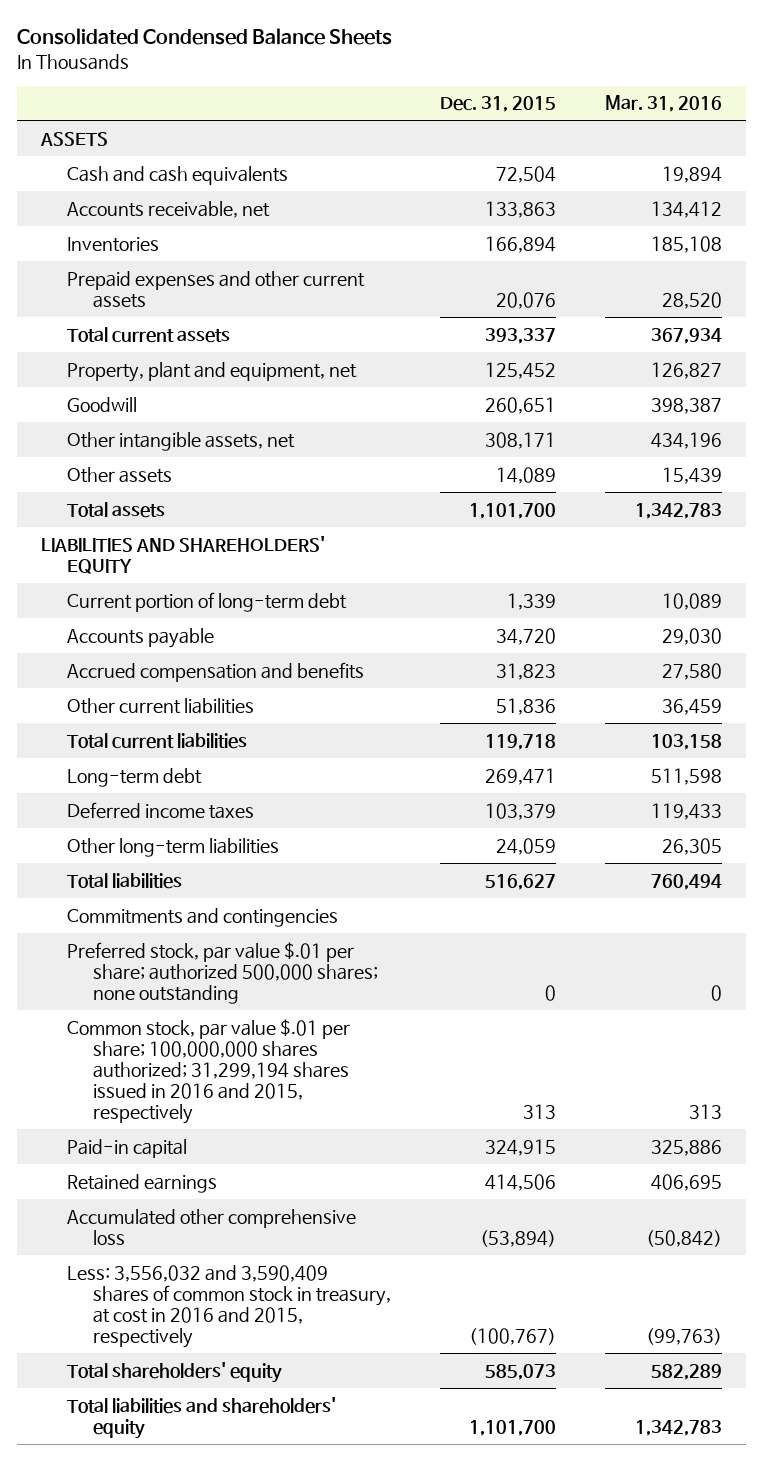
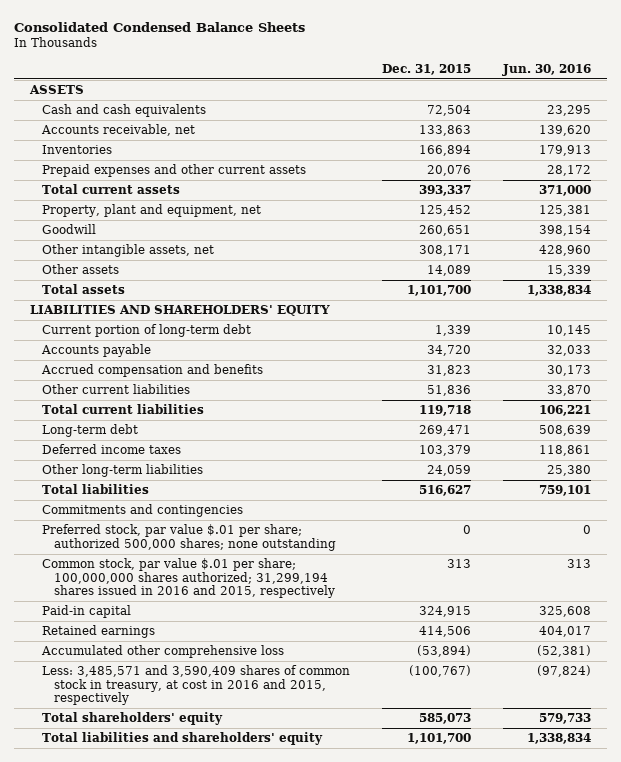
[604,95,722,113] Mar. 31, 2016 -> none
none -> [502,63,592,76] Jun. 30, 2016
[67,1264,391,1348] Less: 3,556,032 and 3,590,409 shares of common stock in treasury, at cost in 2016 and 2015, respectively -> [42,665,351,706] Less: 3,485,571 and 3,590,409 shares of common stock in treasury, at cost in 2016 and 2015, respectively

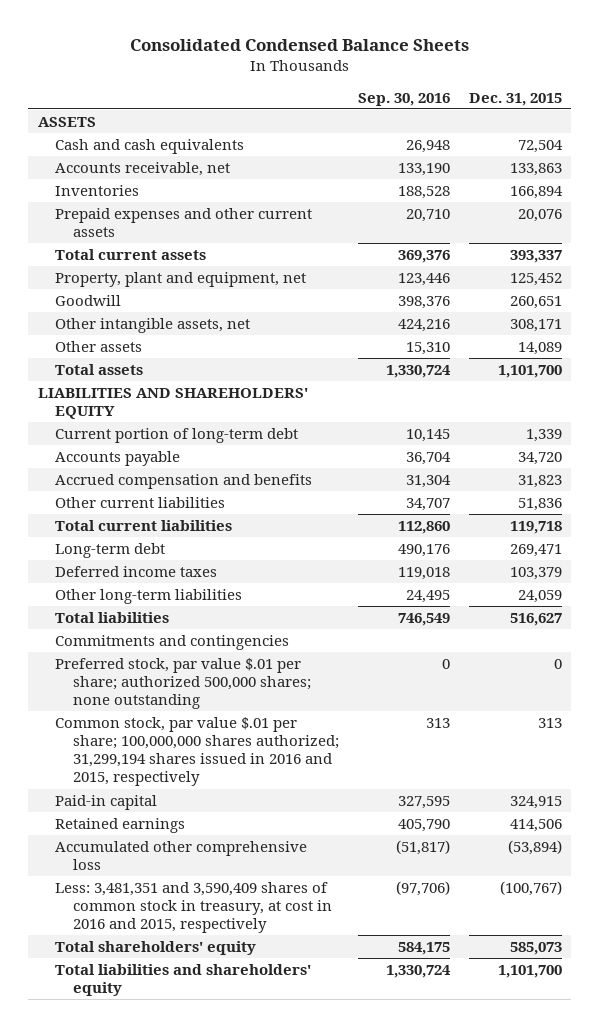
[502,63,592,76] Jun. 30, 2016 -> none
none -> [357,92,450,106] Sep. 30, 2016
[42,665,351,706] Less: 3,485,571 and 3,590,409 shares of common stock in treasury, at cost in 2016 and 2015, respectively -> [55,881,333,934] Less: 3,481,351 and 3,590,409 shares of common stock in treasury, at cost in 2016 and 2015, respectively

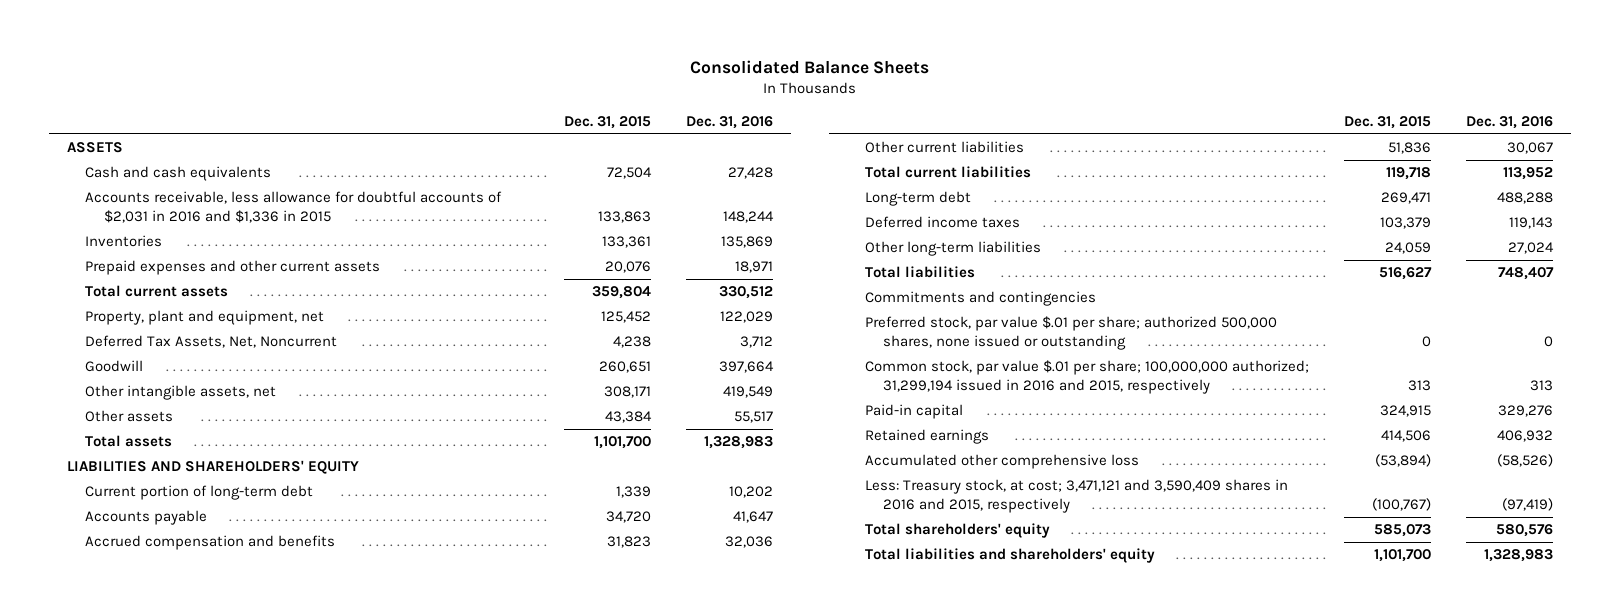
[129,39,469,52] Consolidated Condensed Balance Sheets -> [689,59,929,74] Consolidated Balance Sheets
[357,92,450,106] Sep. 30, 2016 -> none
none -> [686,115,774,129] Dec. 31, 2016
[55,161,231,176] Accounts receivable, net -> [85,191,503,223] Accounts receivable, less allowance for doubtful accounts of $2,031 in 2016 and $1,336 in 2015
[509,185,563,199] 166,894 -> [602,236,652,249] 133,361
[509,249,562,263] 393,337 -> [592,286,652,300] 359,804
none -> [85,335,338,349] Deferred Tax Assets, Net, Noncurrent
[517,341,562,355] 14,089 -> [605,411,653,424] 43,384
[55,657,312,710] Preferred stock, par value $.01 per share; authorized 500,000 shares; none outstanding -> [864,316,1277,350] Preferred stock, par value $.01 per share; authorized 500,000 shares, none issued or outstanding
[55,716,340,787] Common stock, par value $.01 per share; 100,000,000 shares authorized; 31,299,194 shares issued in 2016 and 2015, respectively -> [864,360,1309,394] Common stock, par value $.01 per share; 100,000,000 authorized; 31,299,194 issued in 2016 and 2015, respectively
[55,881,333,934] Less: 3,481,351 and 3,590,409 shares of common stock in treasury, at cost in 2016 and 2015, respectively -> [864,479,1288,513] Less: Treasury stock, at cost; 3,471,121 and 3,590,409 shares in 2016 and 2015, respectively

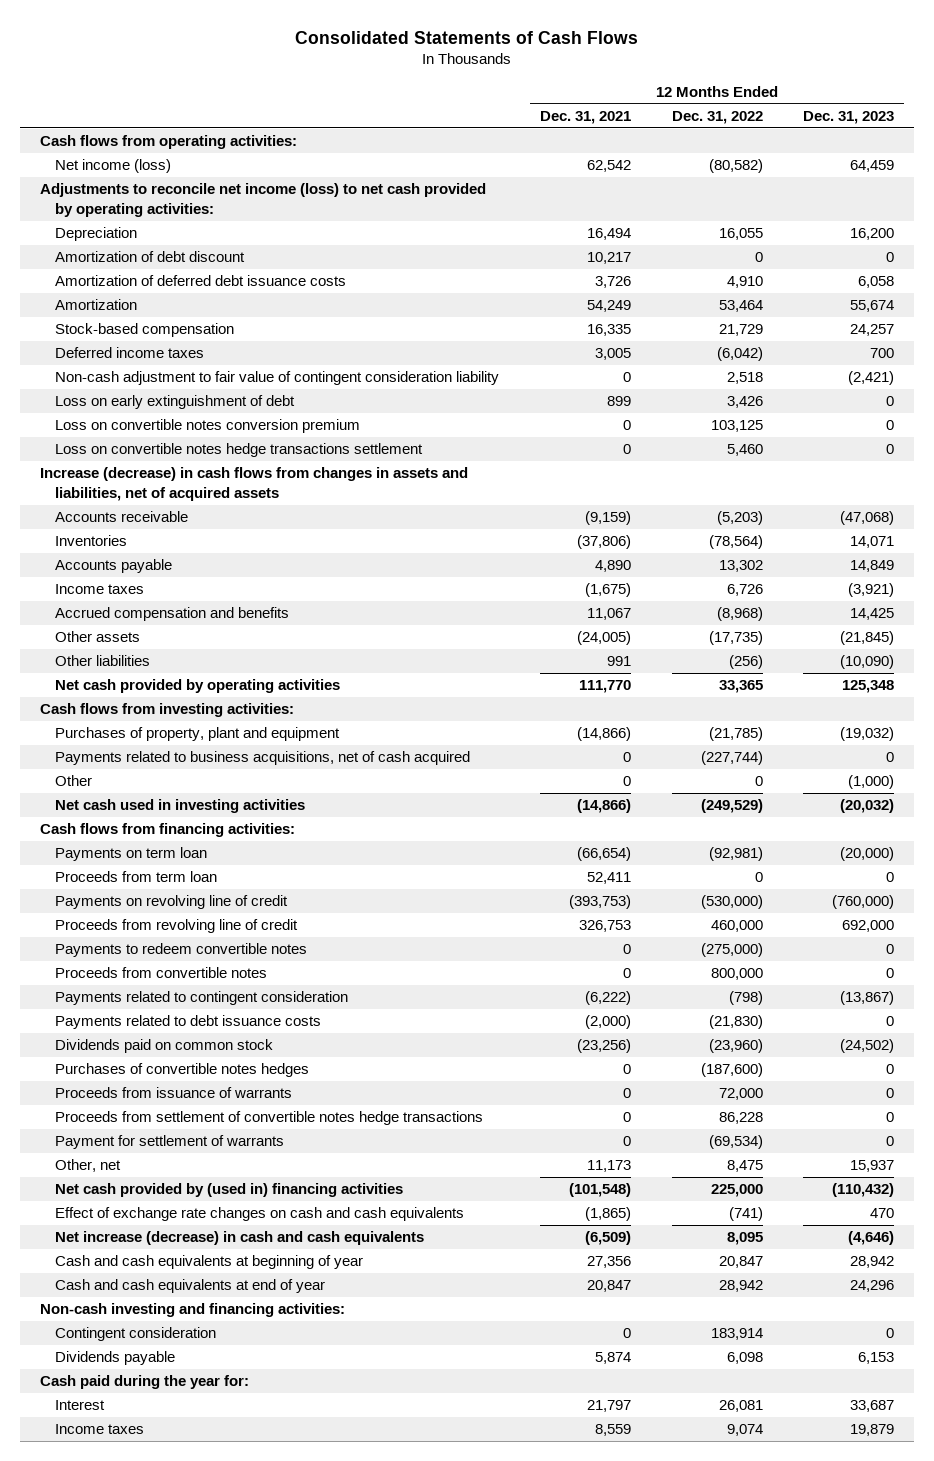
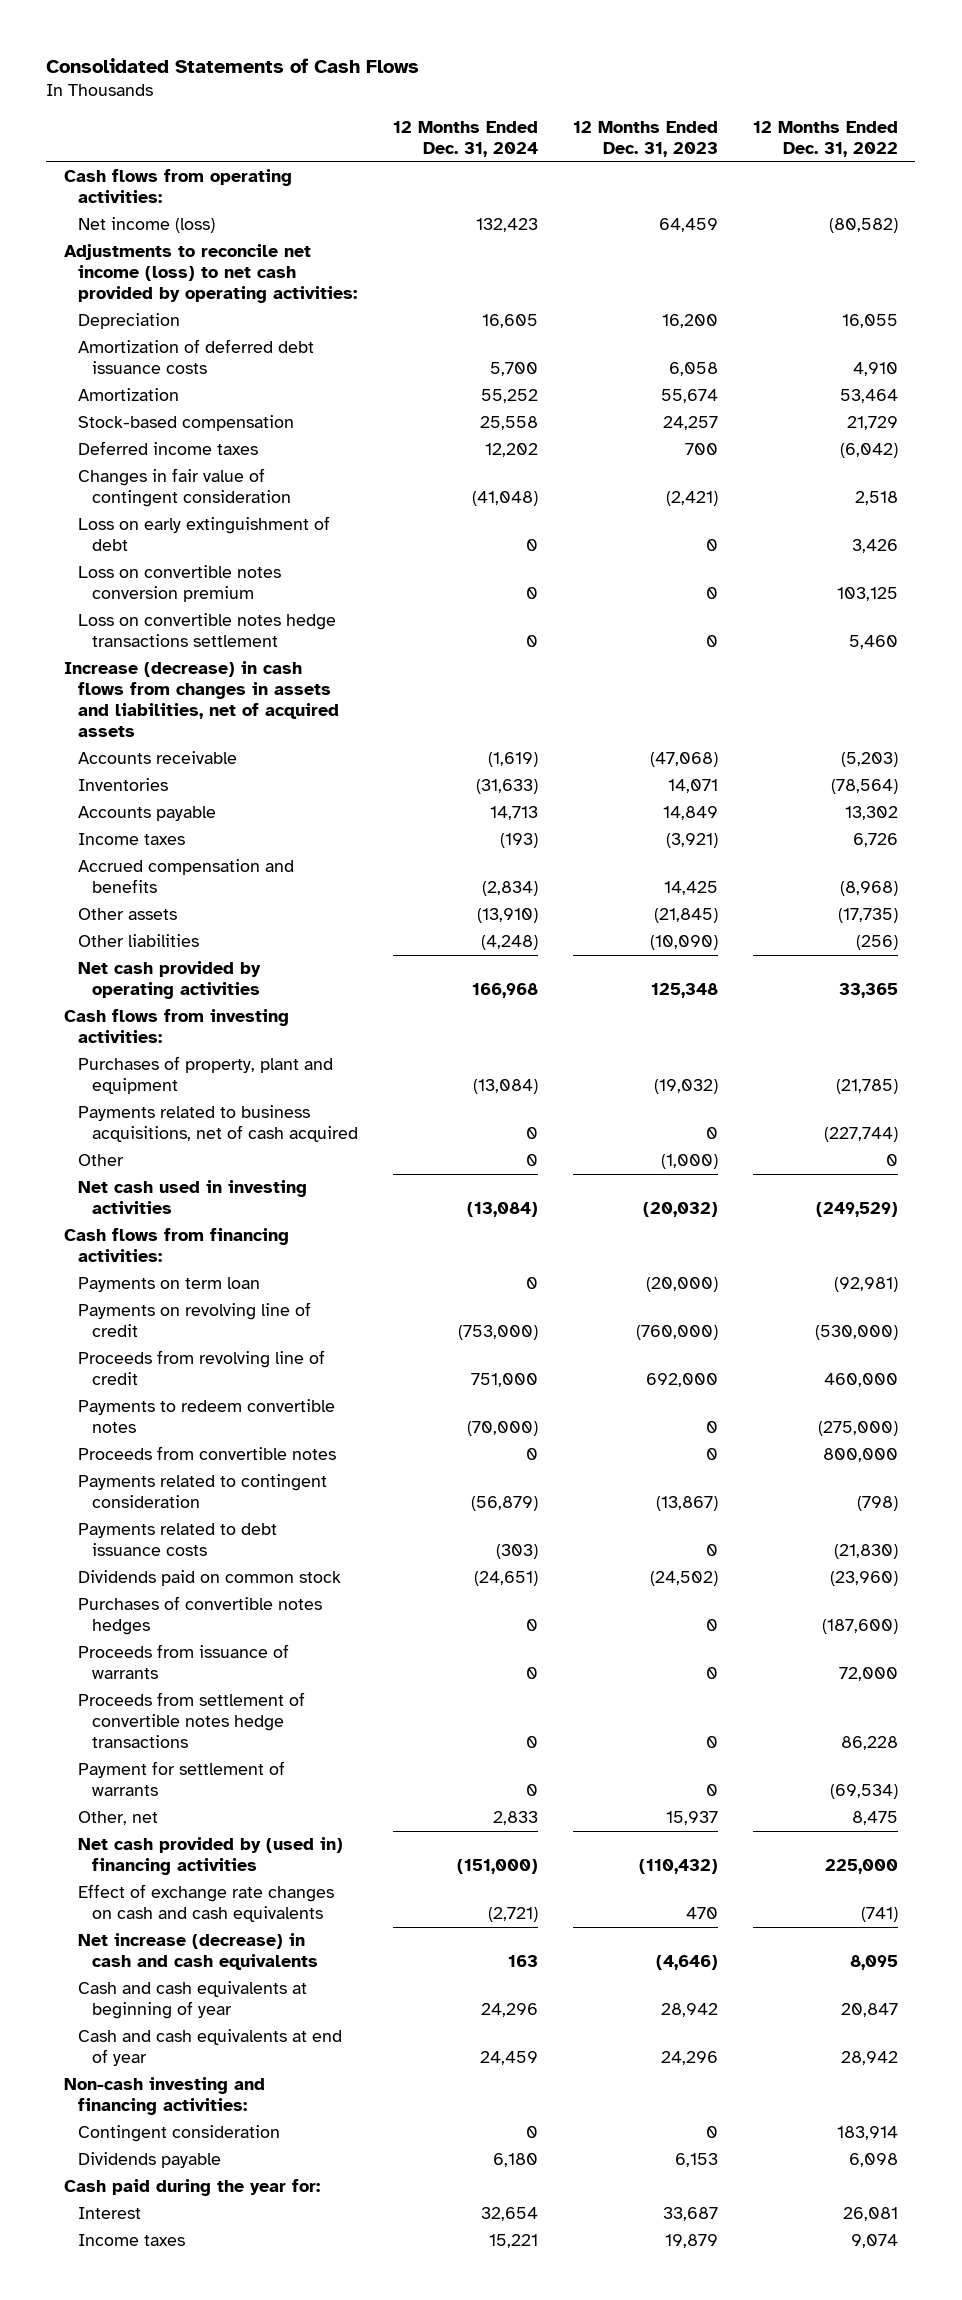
[540,111,632,125] Dec. 31, 2021 -> none
none -> [393,121,539,157] 12 Months Ended Dec. 31, 2024
[55,251,246,263] Amortization of debt discount -> none
[55,371,500,386] Non-cash adjustment to fair value of contingent consideration liability -> [78,468,292,508] Changes in fair value of contingent consideration
[55,871,218,883] Proceeds from term loan -> none

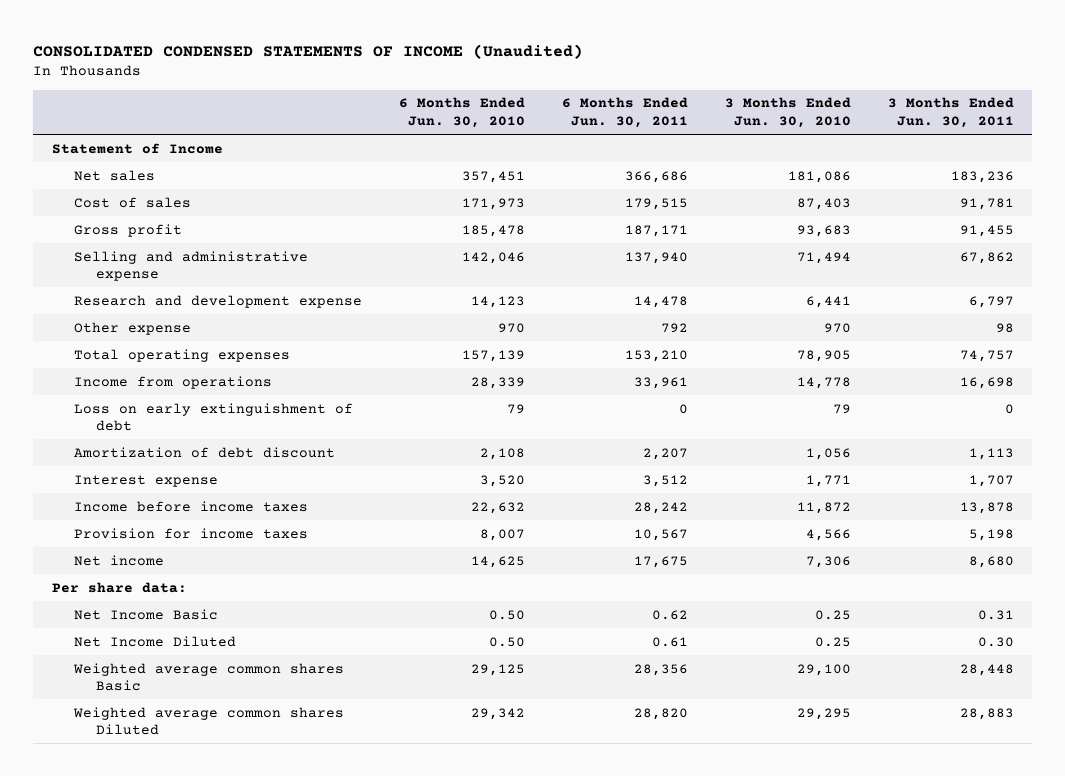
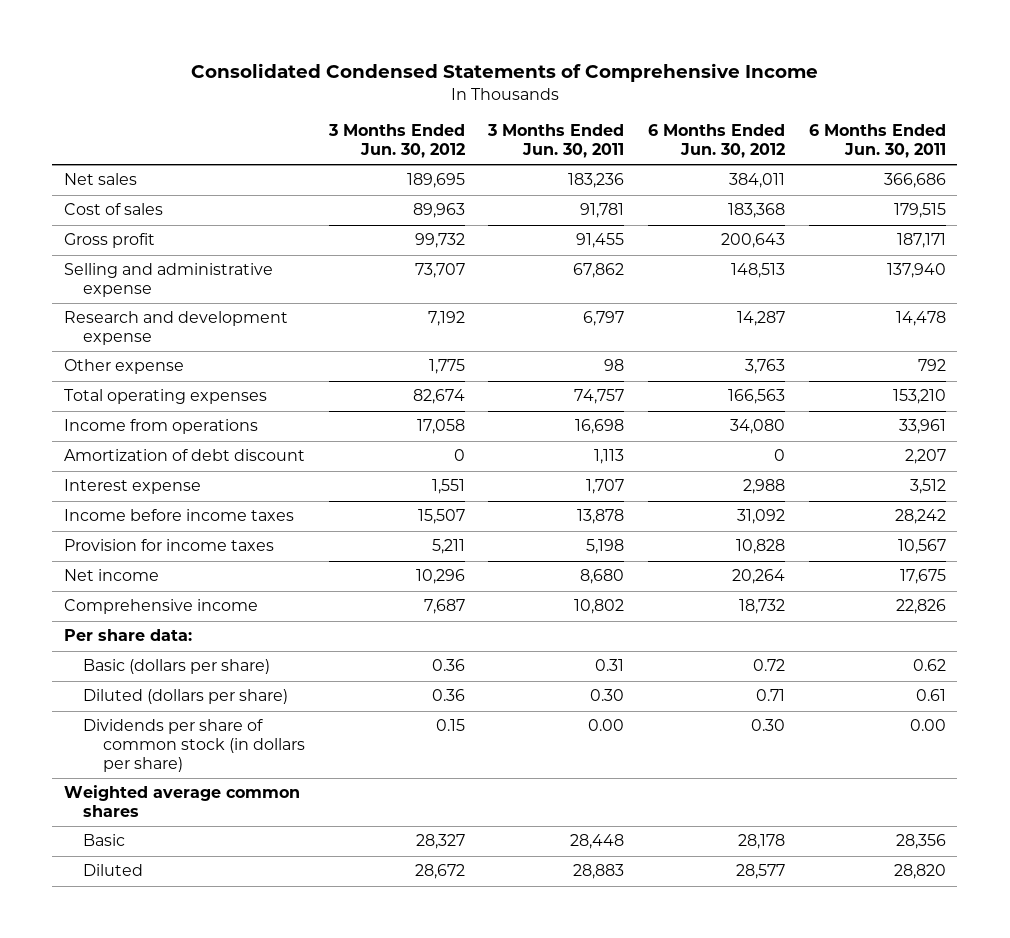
[33,43,584,59] CONSOLIDATED CONDENSED STATEMENTS OF INCOME (Unaudited) -> [190,62,818,82] Consolidated Condensed Statements of Comprehensive Income
[398,97,525,128] 6 Months Ended Jun. 30, 2010 -> none
[724,97,851,128] 3 Months Ended Jun. 30, 2010 -> none
none -> [327,124,465,158] 3 Months Ended Jun. 30, 2012
none -> [648,124,786,158] 6 Months Ended Jun. 30, 2012
[51,142,223,154] Statement of Income -> none
[73,402,353,432] Loss on early extinguishment of debt -> none
none -> [64,599,259,615] Comprehensive income
[73,608,218,620] Net Income Basic -> [83,659,271,675] Basic (dollars per share)
[73,635,236,647] Net Income Diluted -> [83,689,289,705] Diluted (dollars per share)
none -> [83,719,305,772] Dividends per share of common stock (in dollars per share)
none -> [64,785,301,818] Weighted average common shares
[72,662,344,692] Weighted average common shares Basic -> [83,834,126,847] Basic
[72,706,344,736] Weighted average common shares Diluted -> [83,864,144,877] Diluted

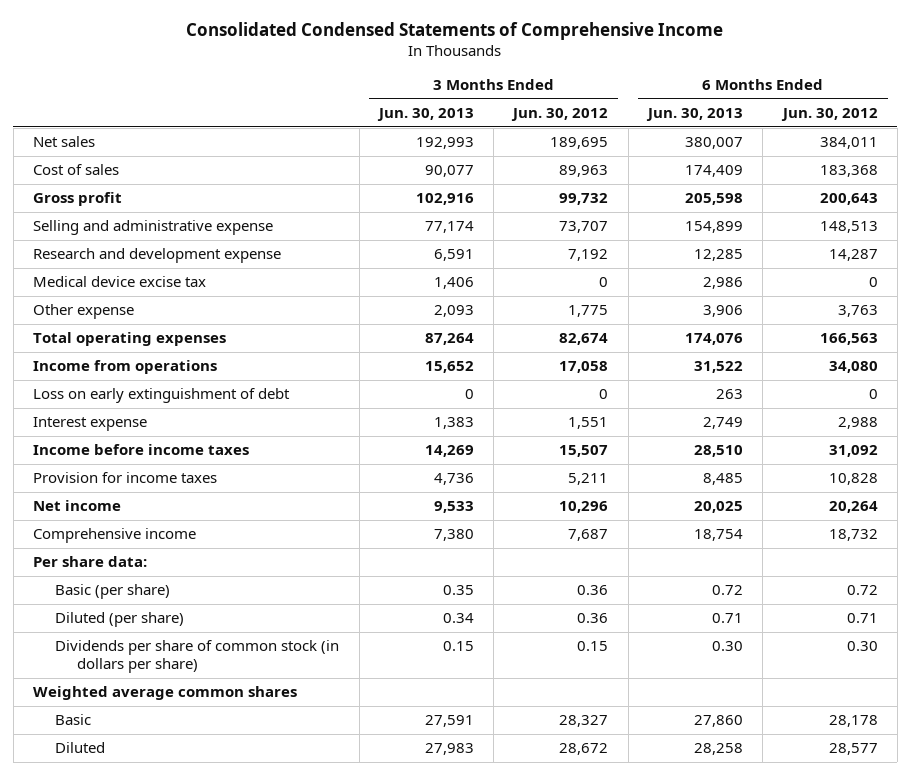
[487,124,625,158] 3 Months Ended Jun. 30, 2011 -> none
[808,124,946,158] 6 Months Ended Jun. 30, 2011 -> none
none -> [376,108,474,122] Jun. 30, 2013
none -> [646,108,744,122] Jun. 30, 2013
none -> [33,276,207,288] Medical device excise tax
[64,449,306,462] Amortization of debt discount -> none
none -> [33,388,291,404] Loss on early extinguishment of debt
[83,659,271,675] Basic (dollars per share) -> [55,584,171,600] Basic (per share)
[83,689,289,705] Diluted (dollars per share) -> [55,612,185,628] Diluted (per share)

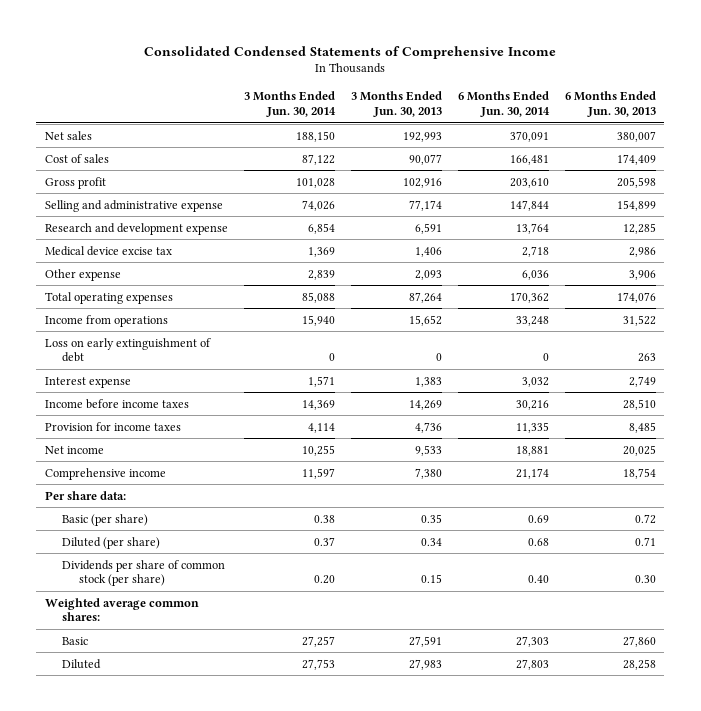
[511,108,609,122] Jun. 30, 2012 -> none
[780,108,878,122] Jun. 30, 2012 -> none
none -> [243,91,336,118] 3 Months Ended Jun. 30, 2014
none -> [457,91,550,118] 6 Months Ended Jun. 30, 2014
[55,640,340,674] Dividends per share of common stock (in dollars per share) -> [61,559,225,587] Dividends per share of common stock (per share)
[33,686,298,701] Weighted average common shares -> [44,597,199,622] Weighted average common shares:

